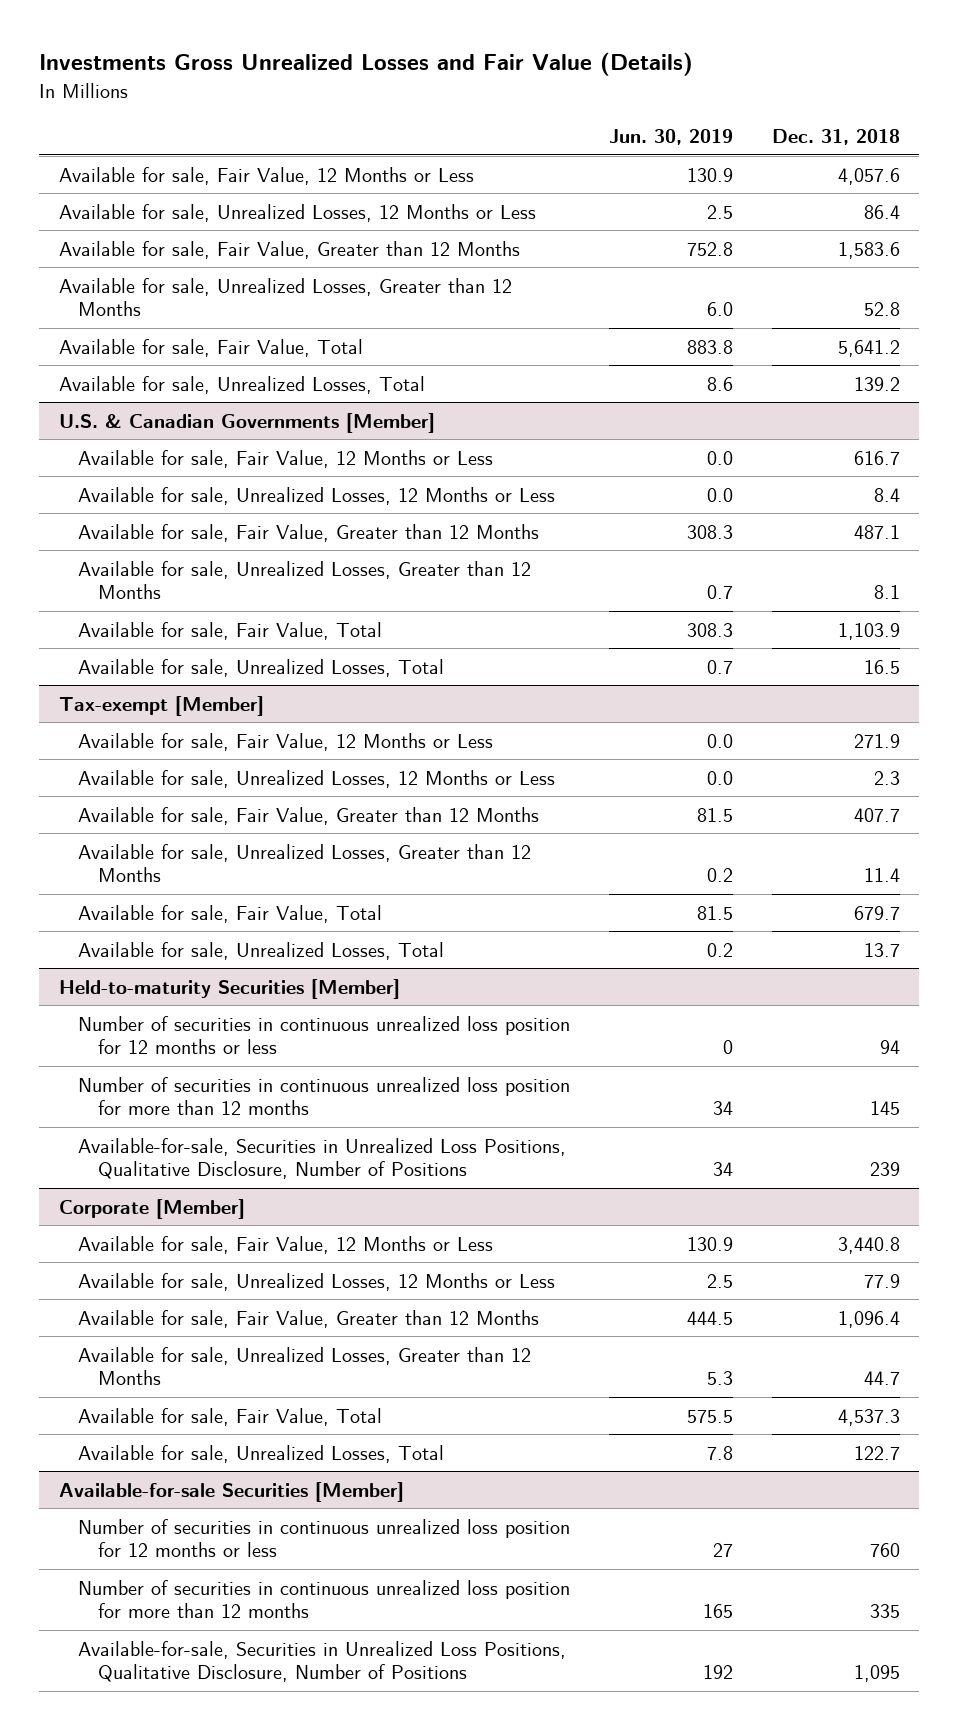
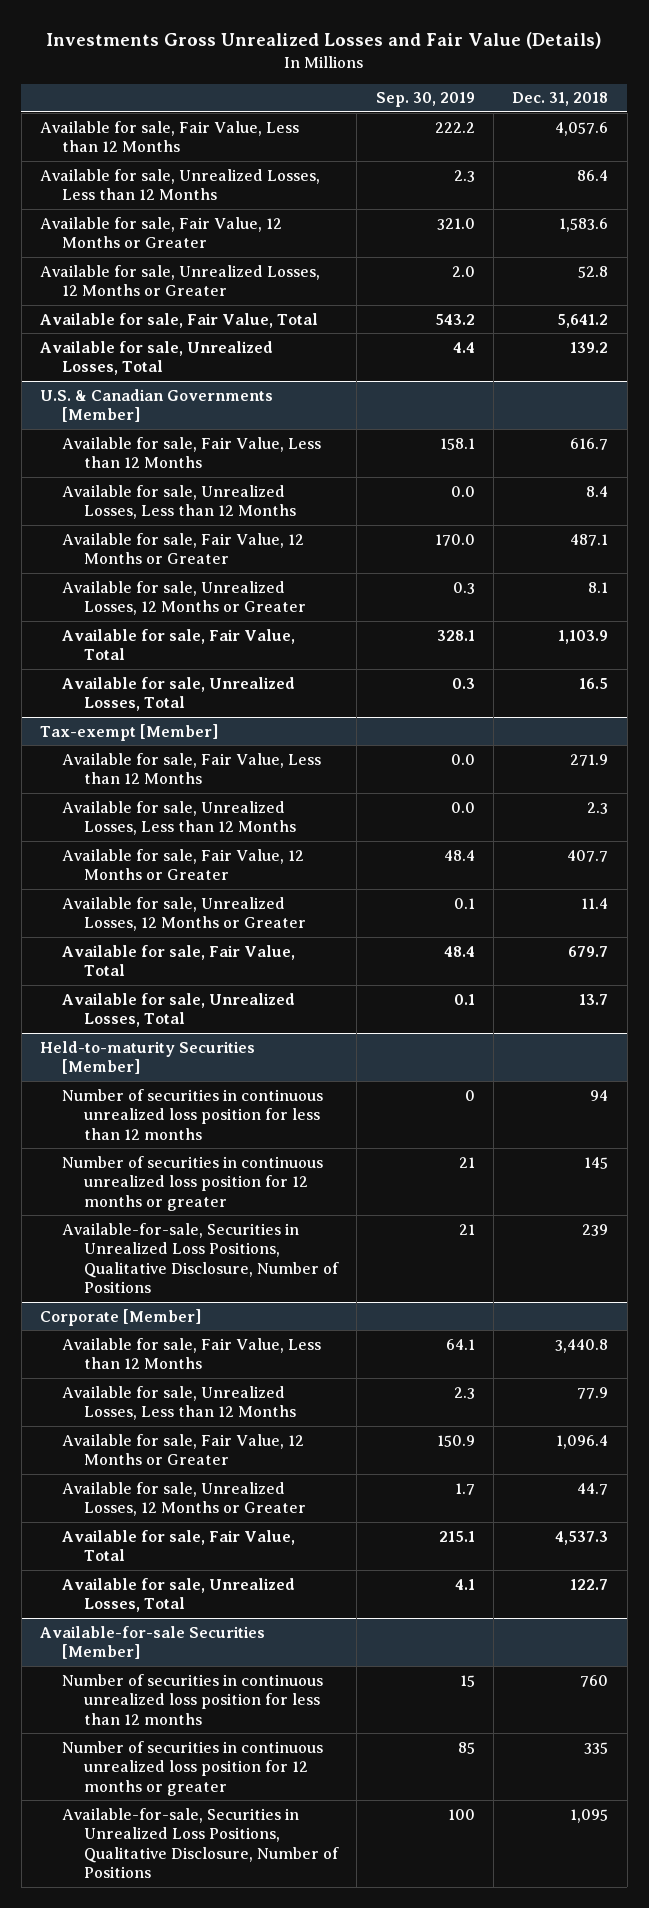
[608,129,733,146] Jun. 30, 2019 -> none
none -> [375,92,475,108] Sep. 30, 2019
[58,166,474,185] Available for sale, Fair Value, 12 Months or Less -> [40,120,300,153] Available for sale, Fair Value, Less than 12 Months
[58,203,536,222] Available for sale, Unrealized Losses, 12 Months or Less -> [40,168,321,201] Available for sale, Unrealized Losses, Less than 12 Months
[58,240,520,259] Available for sale, Fair Value, Greater than 12 Months -> [40,216,283,249] Available for sale, Fair Value, 12 Months or Greater
[58,277,512,317] Available for sale, Unrealized Losses, Greater than 12 Months -> [40,264,321,297] Available for sale, Unrealized Losses, 12 Months or Greater
[78,449,494,468] Available for sale, Fair Value, 12 Months or Less -> [62,436,322,469] Available for sale, Fair Value, Less than 12 Months
[78,486,556,505] Available for sale, Unrealized Losses, 12 Months or Less -> [62,484,297,520] Available for sale, Unrealized Losses, Less than 12 Months
[78,523,540,542] Available for sale, Fair Value, Greater than 12 Months -> [62,532,305,565] Available for sale, Fair Value, 12 Months or Greater
[78,560,532,600] Available for sale, Unrealized Losses, Greater than 12 Months -> [62,580,307,616] Available for sale, Unrealized Losses, 12 Months or Greater
[78,732,494,751] Available for sale, Fair Value, 12 Months or Less -> [62,752,322,785] Available for sale, Fair Value, Less than 12 Months
[78,769,556,788] Available for sale, Unrealized Losses, 12 Months or Less -> [62,800,297,836] Available for sale, Unrealized Losses, Less than 12 Months
[78,806,540,825] Available for sale, Fair Value, Greater than 12 Months -> [62,848,305,881] Available for sale, Fair Value, 12 Months or Greater
[78,843,532,883] Available for sale, Unrealized Losses, Greater than 12 Months -> [62,896,307,932] Available for sale, Unrealized Losses, 12 Months or Greater
[78,1015,571,1055] Number of securities in continuous unrealized loss position for 12 months or less -> [62,1088,324,1140] Number of securities in continuous unrealized loss position for less than 12 months
[78,1076,571,1116] Number of securities in continuous unrealized loss position for more than 12 months -> [62,1155,324,1211] Number of securities in continuous unrealized loss position for 12 months or greater
[78,1235,494,1254] Available for sale, Fair Value, 12 Months or Less -> [62,1337,322,1370] Available for sale, Fair Value, Less than 12 Months
[78,1272,556,1291] Available for sale, Unrealized Losses, 12 Months or Less -> [62,1385,297,1421] Available for sale, Unrealized Losses, Less than 12 Months
[78,1309,540,1328] Available for sale, Fair Value, Greater than 12 Months -> [62,1433,305,1466] Available for sale, Fair Value, 12 Months or Greater
[78,1346,532,1386] Available for sale, Unrealized Losses, Greater than 12 Months -> [62,1481,307,1517] Available for sale, Unrealized Losses, 12 Months or Greater
[78,1518,571,1558] Number of securities in continuous unrealized loss position for 12 months or less -> [62,1673,324,1725] Number of securities in continuous unrealized loss position for less than 12 months
[78,1579,571,1619] Number of securities in continuous unrealized loss position for more than 12 months -> [62,1740,324,1796] Number of securities in continuous unrealized loss position for 12 months or greater

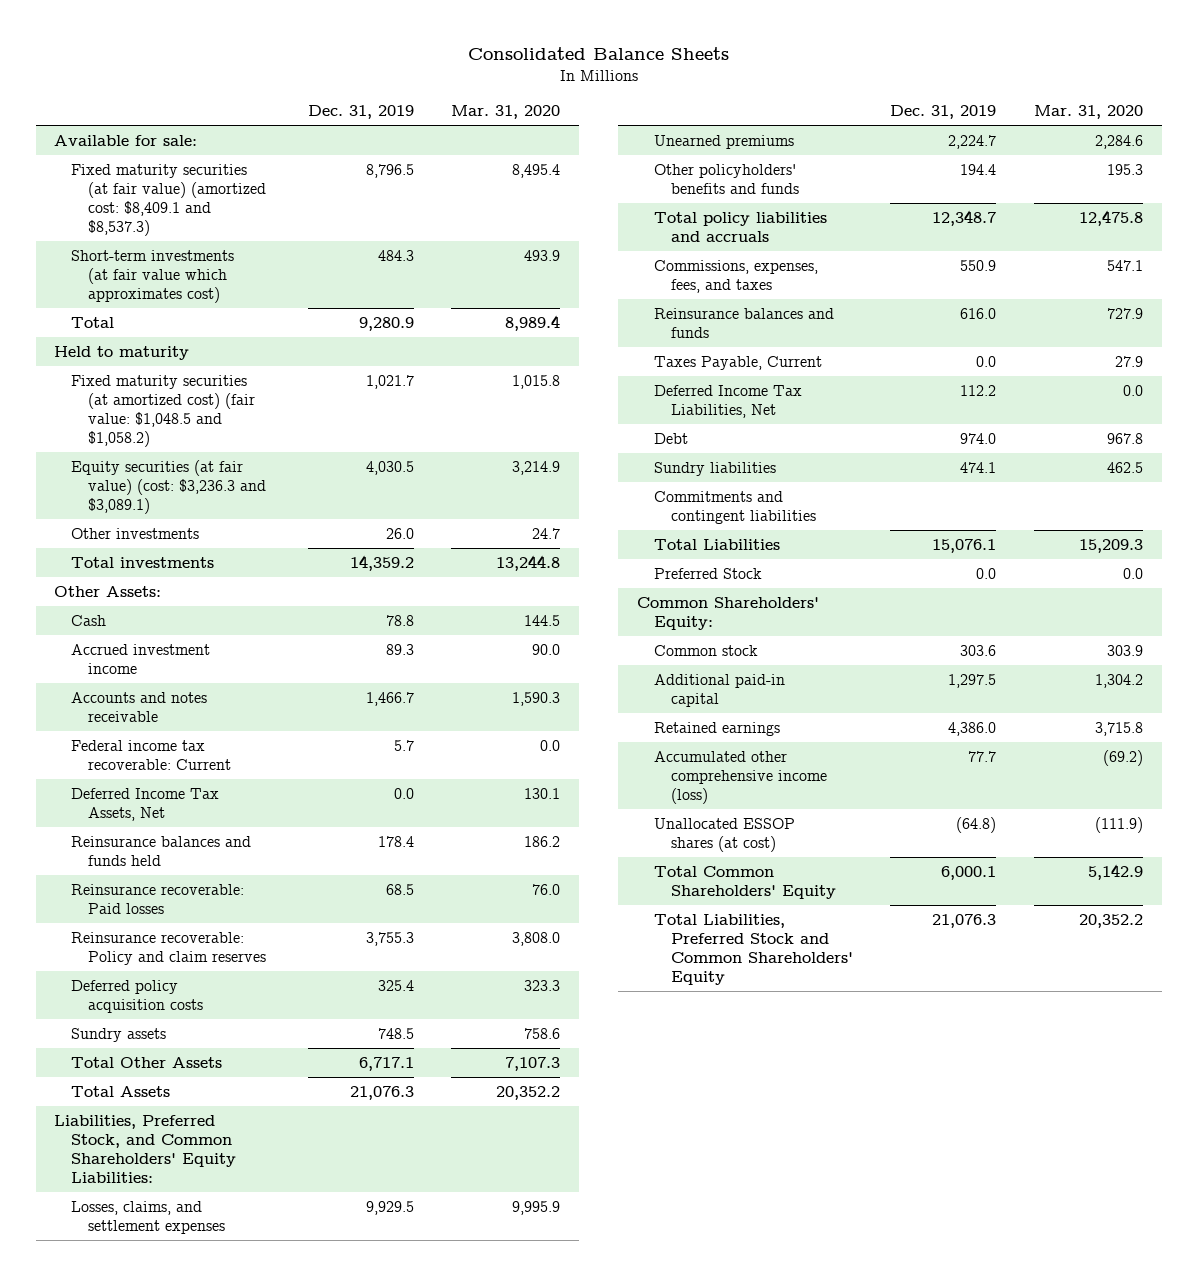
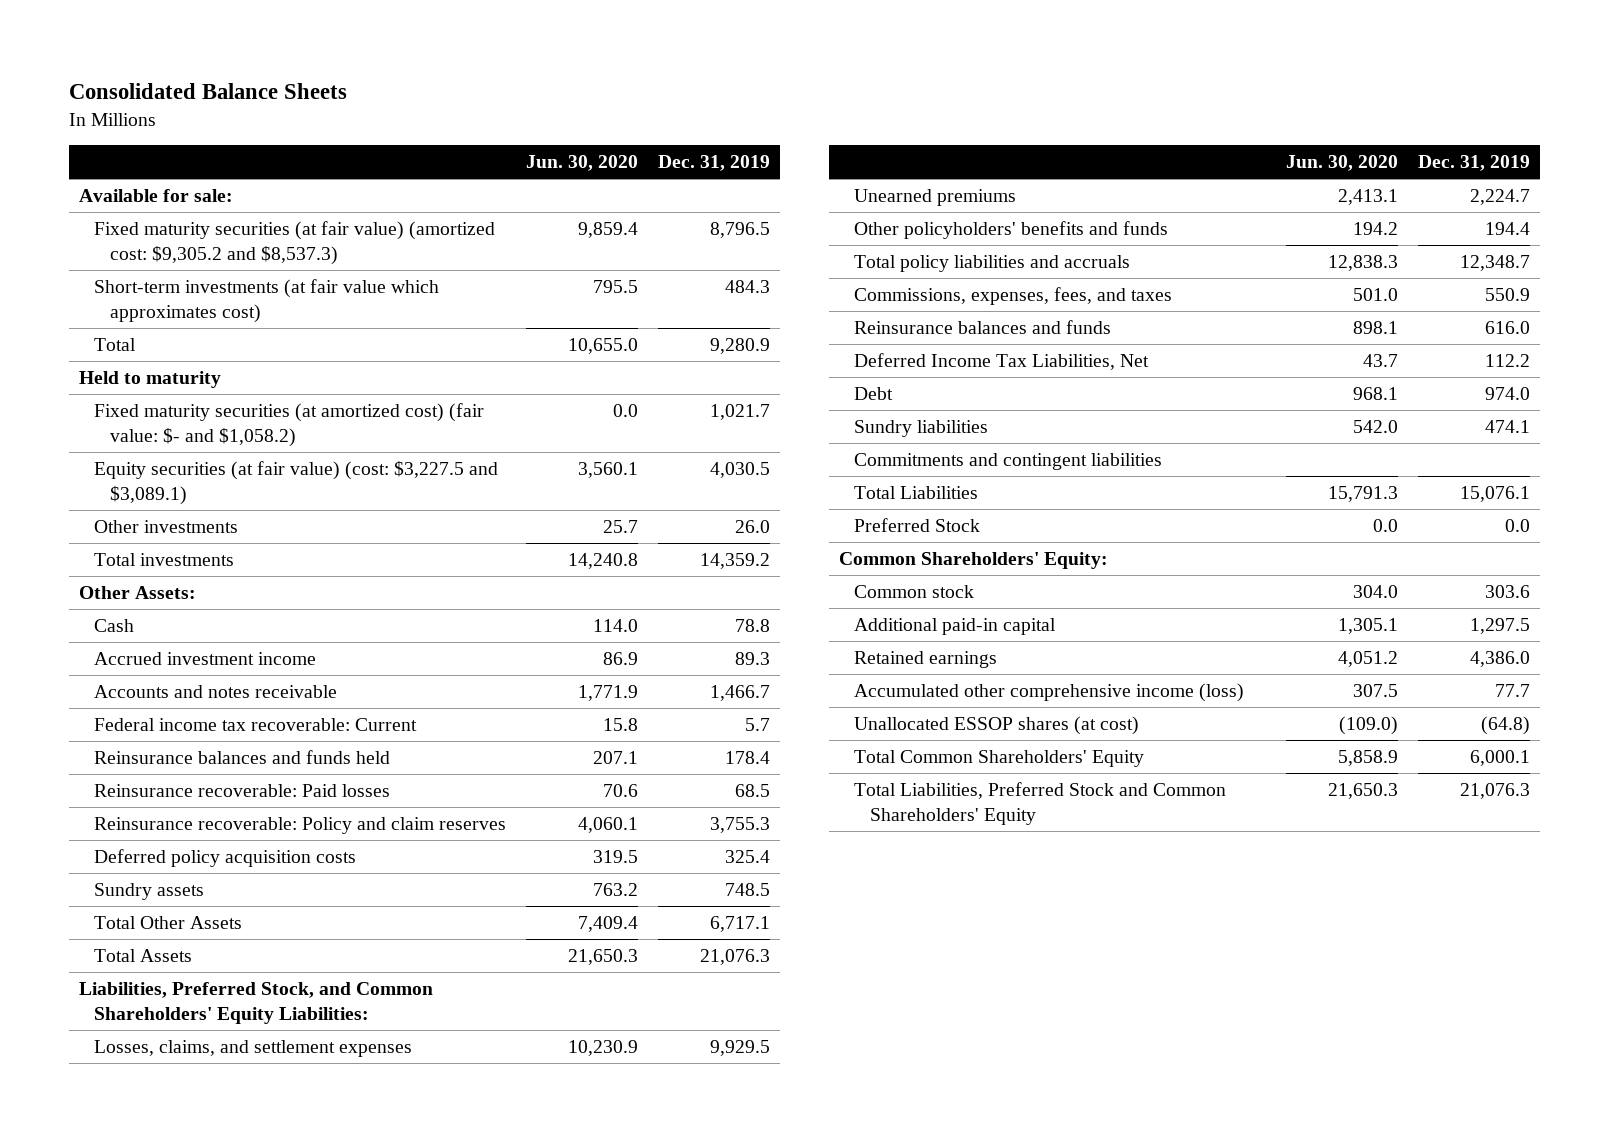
[451,105,561,120] Mar. 31, 2020 -> none
none -> [526,155,639,172] Jun. 30, 2020
[71,163,266,237] Fixed maturity securities (at fair value) (amortized cost: $8,409.1 and $8,537.3) -> [94,221,496,265] Fixed maturity securities (at fair value) (amortized cost: $9,305.2 and $8,537.3)
[71,374,255,448] Fixed maturity securities (at amortized cost) (fair value: $1,048.5 and $1,058.2) -> [94,403,485,447] Fixed maturity securities (at amortized cost) (fair value: $- and $1,058.2)
[71,459,266,515] Equity securities (at fair value) (cost: $3,236.3 and $3,089.1) -> [94,461,499,505] Equity securities (at fair value) (cost: $3,227.5 and $3,089.1)
[71,787,220,821] Deferred Income Tax Assets, Net -> none
[653,355,822,370] Taxes Payable, Current -> none

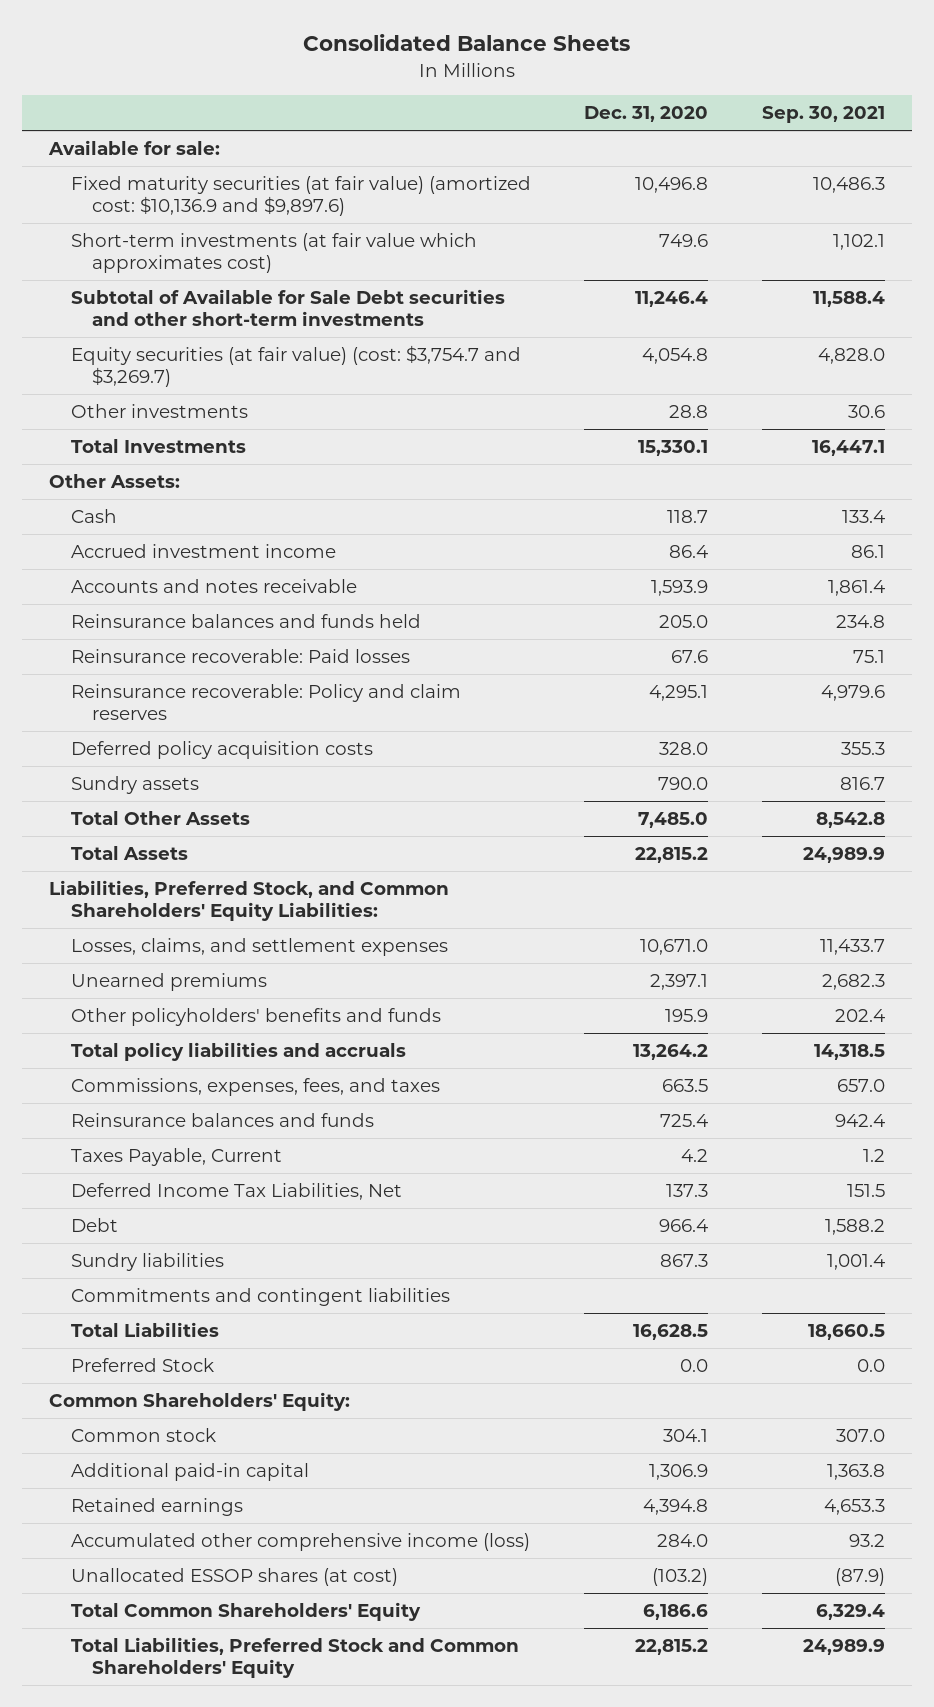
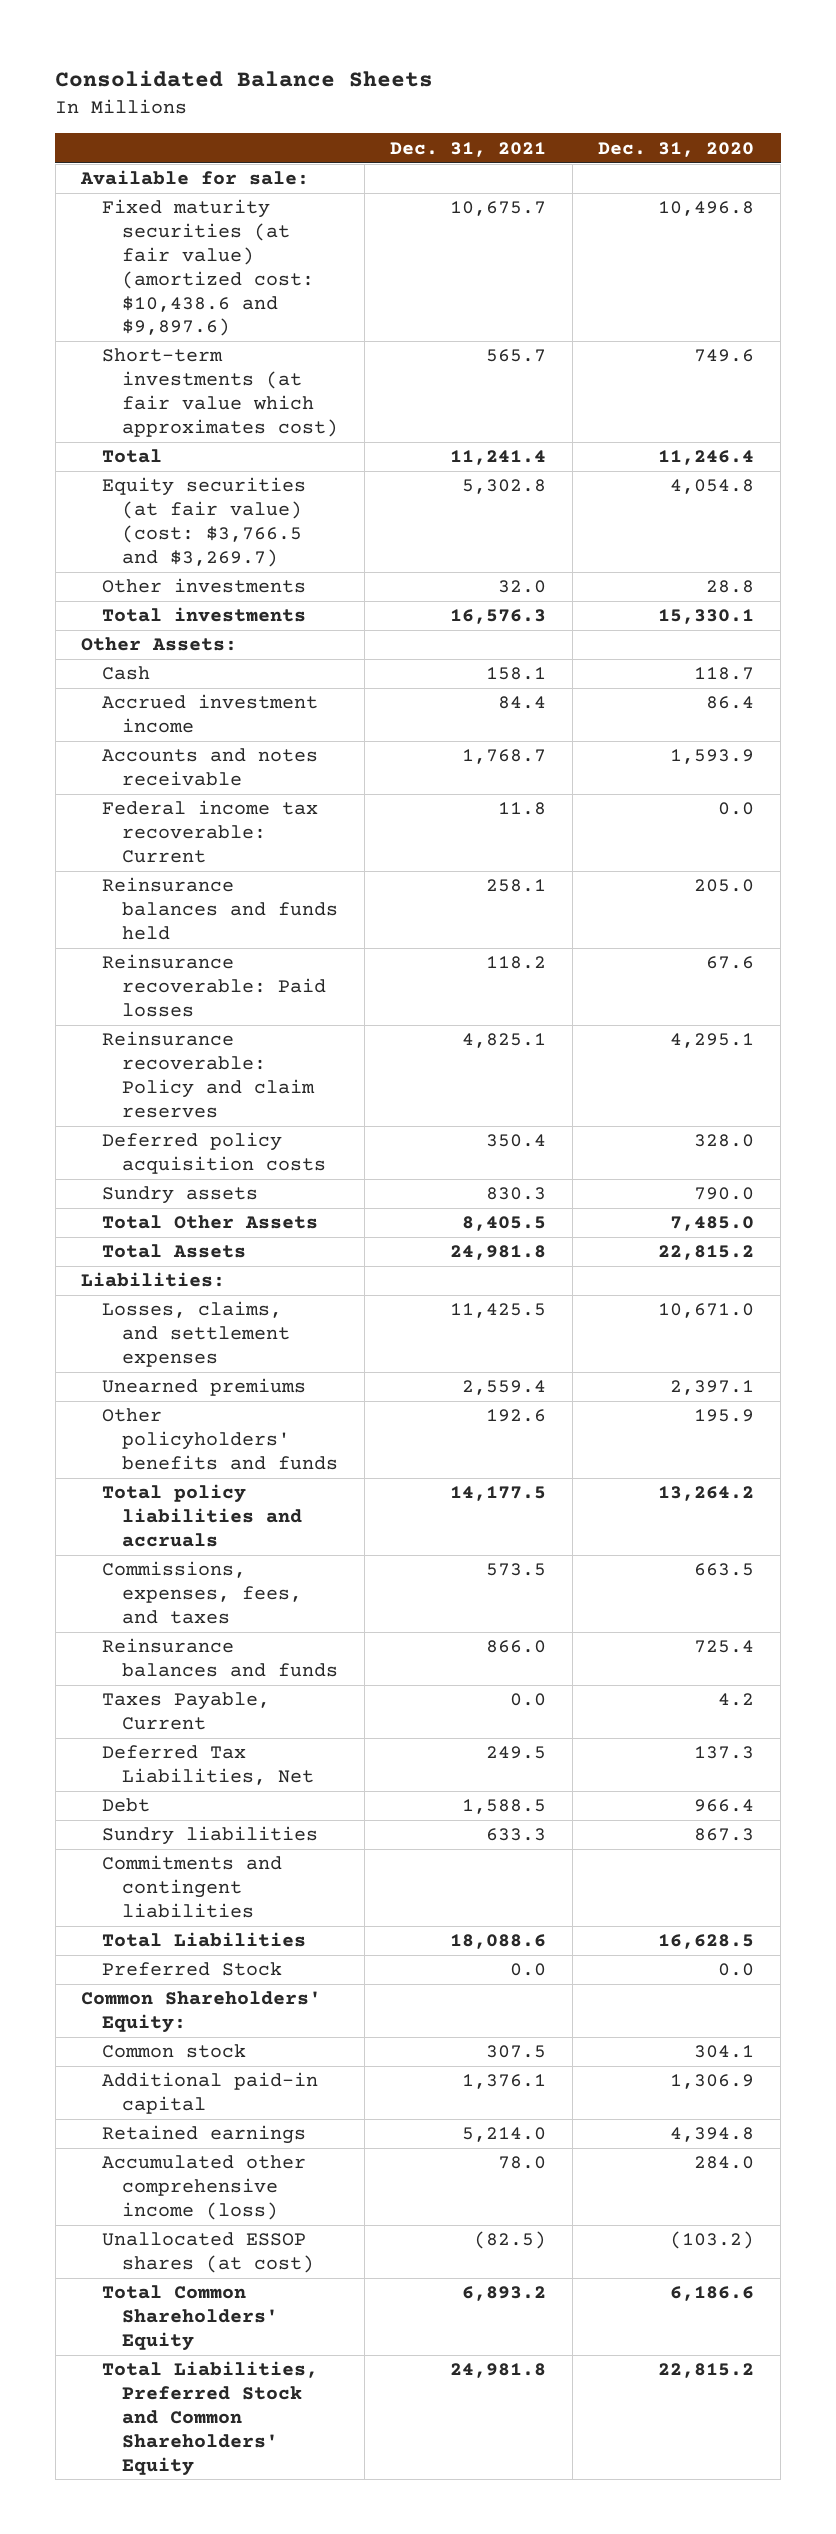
[762,106,886,124] Sep. 30, 2021 -> none
none -> [390,141,547,157] Dec. 31, 2021
[70,176,531,217] Fixed maturity securities (at fair value) (amortized cost: $10,136.9 and $9,897.6) -> [101,199,315,337] Fixed maturity securities (at fair value) (amortized cost: $10,438.6 and $9,897.6)
[70,289,505,327] Subtotal of Available for Sale Debt securities and other short-term investments -> [101,449,162,464] Total
[70,345,521,388] Equity securities (at fair value) (cost: $3,754.7 and $3,269.7) -> [101,477,306,567] Equity securities (at fair value) (cost: $3,766.5 and $3,269.7)
[70,439,246,454] Total Investments -> [101,607,306,623] Total investments
none -> [101,800,318,864] Federal income tax recoverable: Current
[49,880,450,922] Liabilities, Preferred Stock, and Common Shareholders' Equity Liabilities: -> [81,1272,226,1288] Liabilities:
[70,1183,402,1201] Deferred Income Tax Liabilities, Net -> [101,1745,315,1786] Deferred Tax Liabilities, Net

